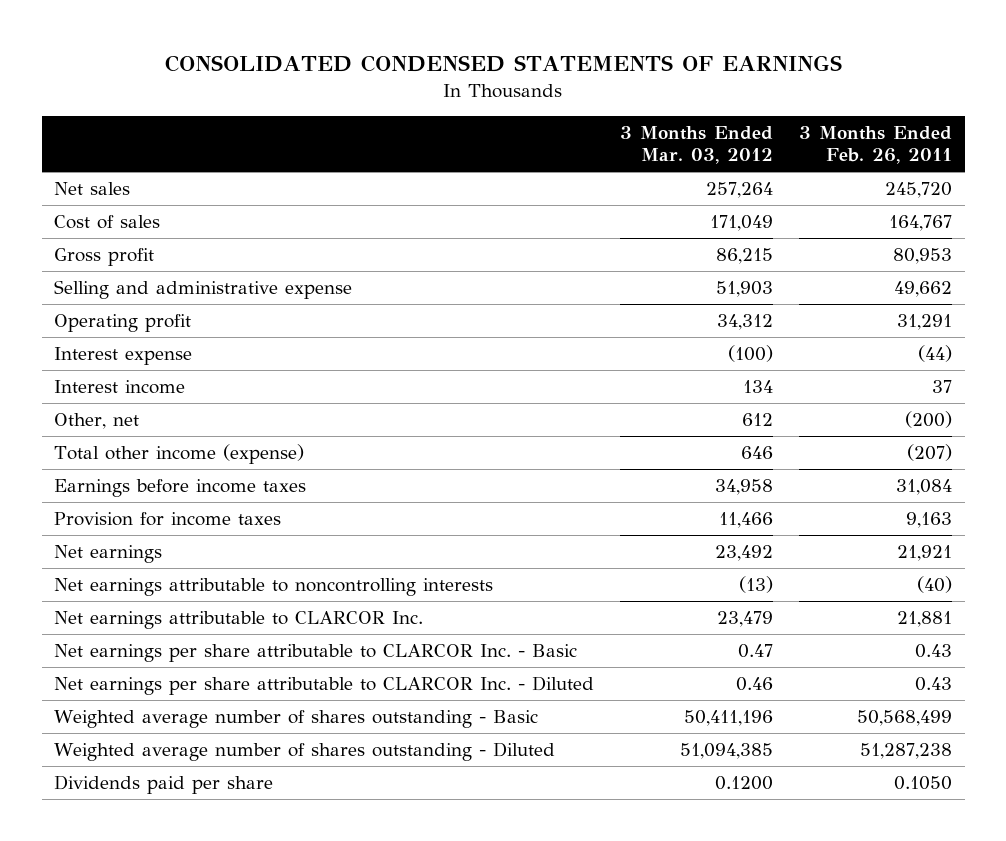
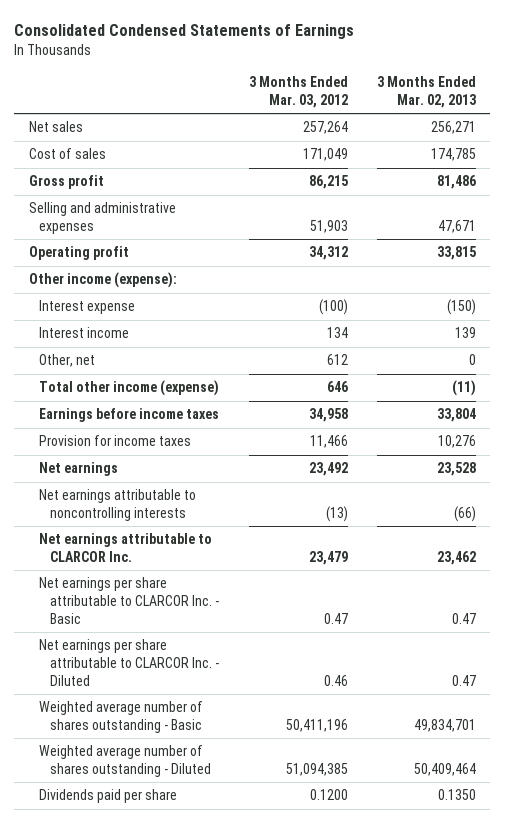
[165,55,843,73] CONSOLIDATED CONDENSED STATEMENTS OF EARNINGS -> [14,23,355,39] Consolidated Condensed Statements of Earnings
[798,126,952,165] 3 Months Ended Feb. 26, 2011 -> none
none -> [376,76,476,108] 3 Months Ended Mar. 02, 2013
[54,280,353,300] Selling and administrative expense -> [28,202,176,235] Selling and administrative expenses
none -> [28,272,177,289] Other income (expense):

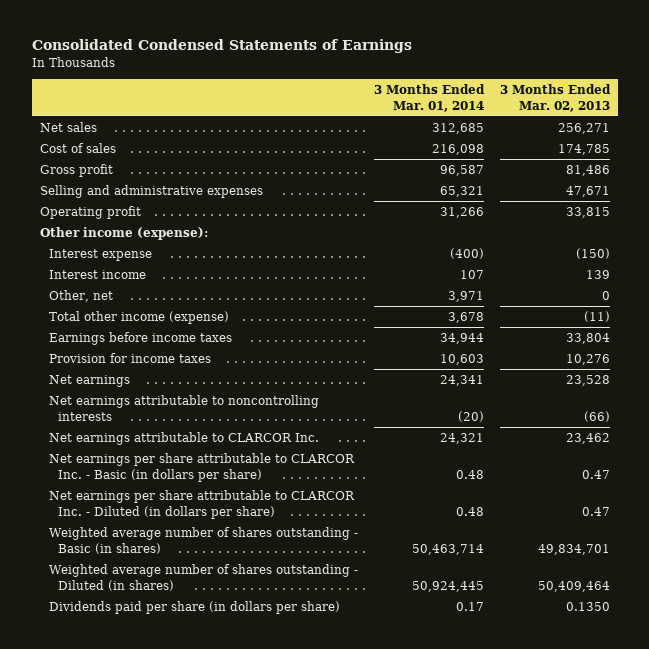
[248,76,348,108] 3 Months Ended Mar. 03, 2012 -> none
none -> [373,83,485,112] 3 Months Ended Mar. 01, 2014
[39,577,219,624] Net earnings per share attributable to CLARCOR Inc. - Basic -> [48,453,355,482] Net earnings per share attributable to CLARCOR Inc. - Basic (in dollars per share)
[39,639,219,686] Net earnings per share attributable to CLARCOR Inc. - Diluted -> [48,490,355,519] Net earnings per share attributable to CLARCOR Inc. - Diluted (in dollars per share)
[39,701,204,734] Weighted average number of shares outstanding - Basic -> [48,527,358,554] Weighted average number of shares outstanding - Basic (in shares)
[39,745,211,778] Weighted average number of shares outstanding - Diluted -> [48,564,358,591] Weighted average number of shares outstanding - Diluted (in shares)
[39,789,178,804] Dividends paid per share -> [48,601,340,615] Dividends paid per share (in dollars per share)

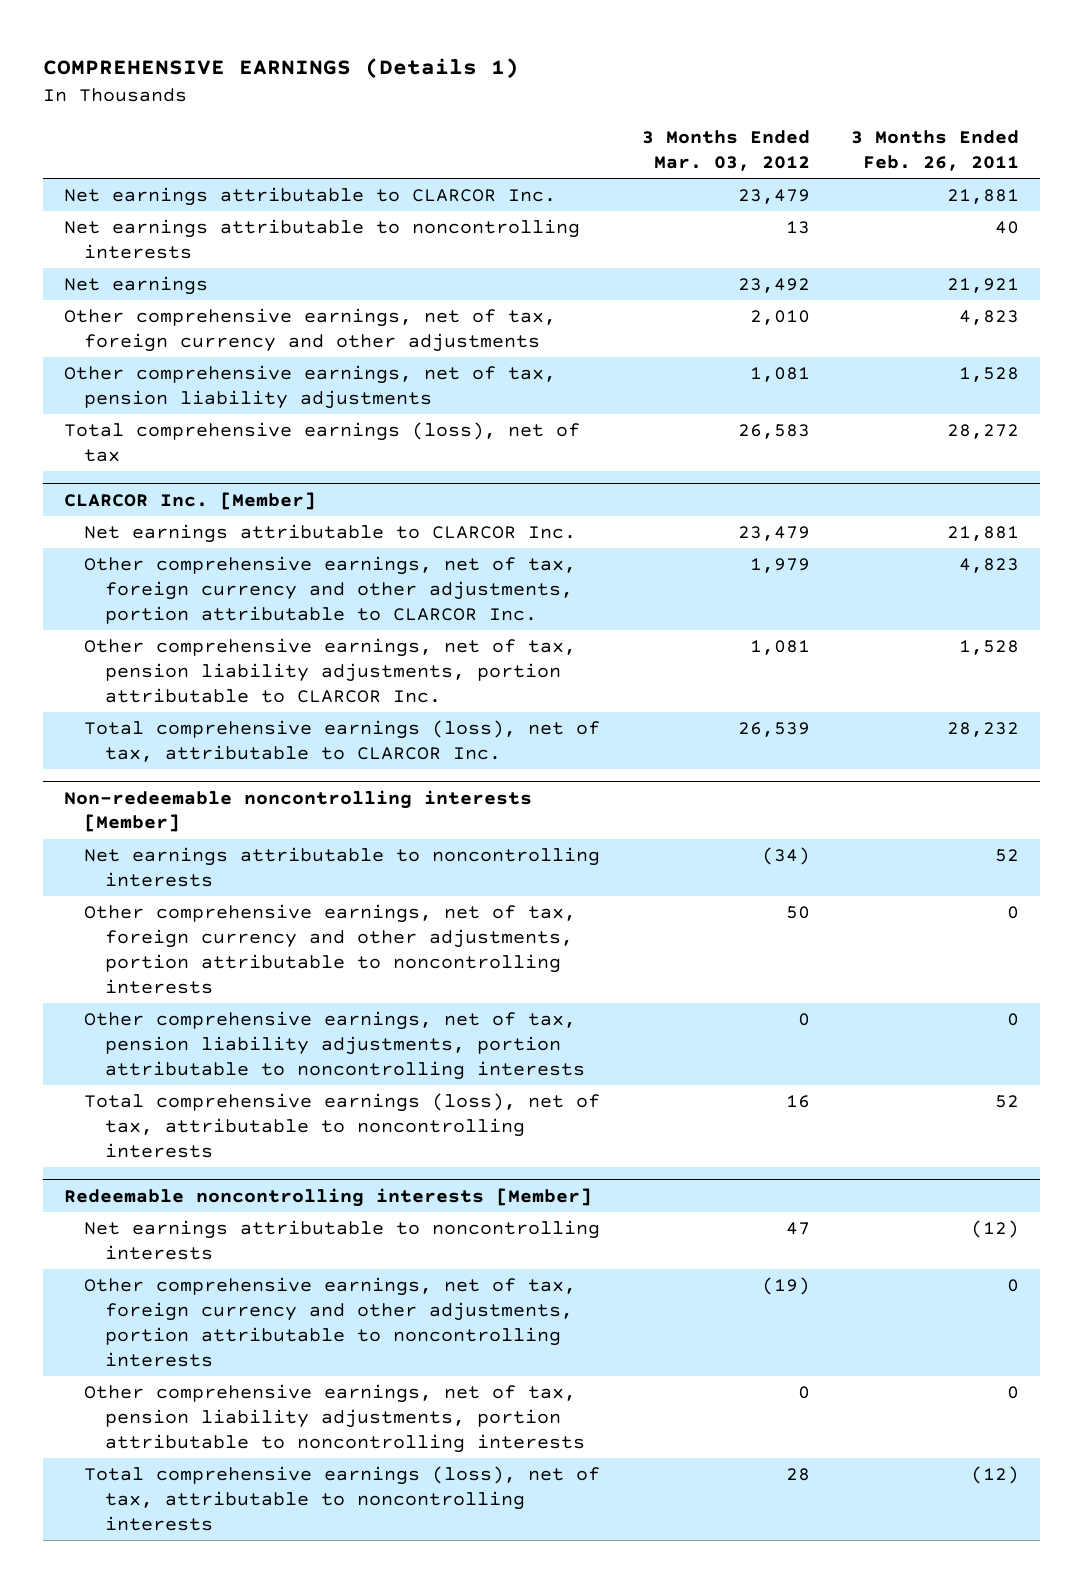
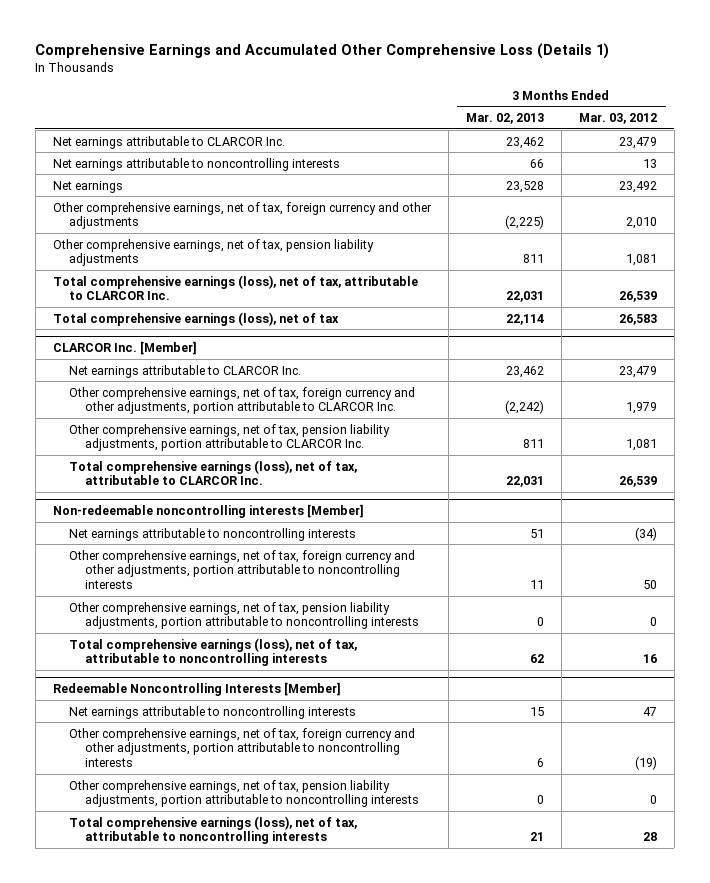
[43,58,520,80] COMPREHENSIVE EARNINGS (Details 1) -> [35,42,610,59] Comprehensive Earnings and Accumulated Other Comprehensive Loss (Details 1)
[851,130,1020,172] 3 Months Ended Feb. 26, 2011 -> none
none -> [465,112,544,124] Mar. 02, 2013
none -> [52,274,418,301] Total comprehensive earnings (loss), net of tax, attributable to CLARCOR Inc.
[63,1187,592,1207] Redeemable noncontrolling interests [Member] -> [52,682,341,697] Redeemable Noncontrolling Interests [Member]

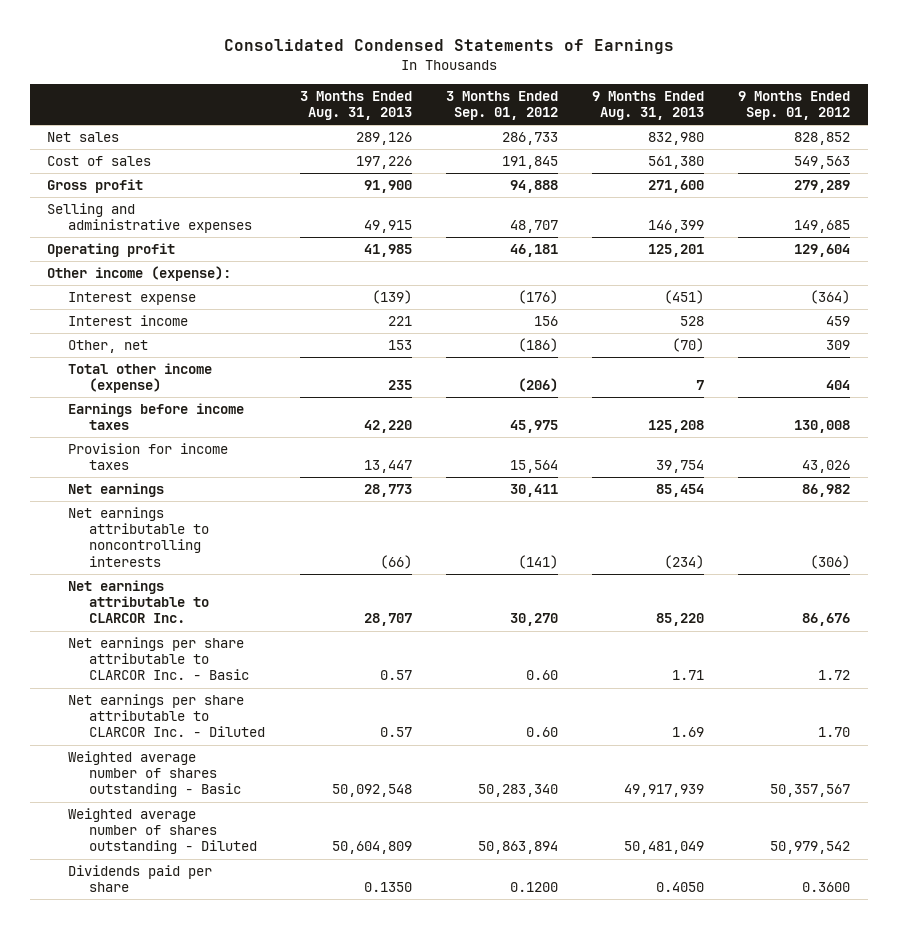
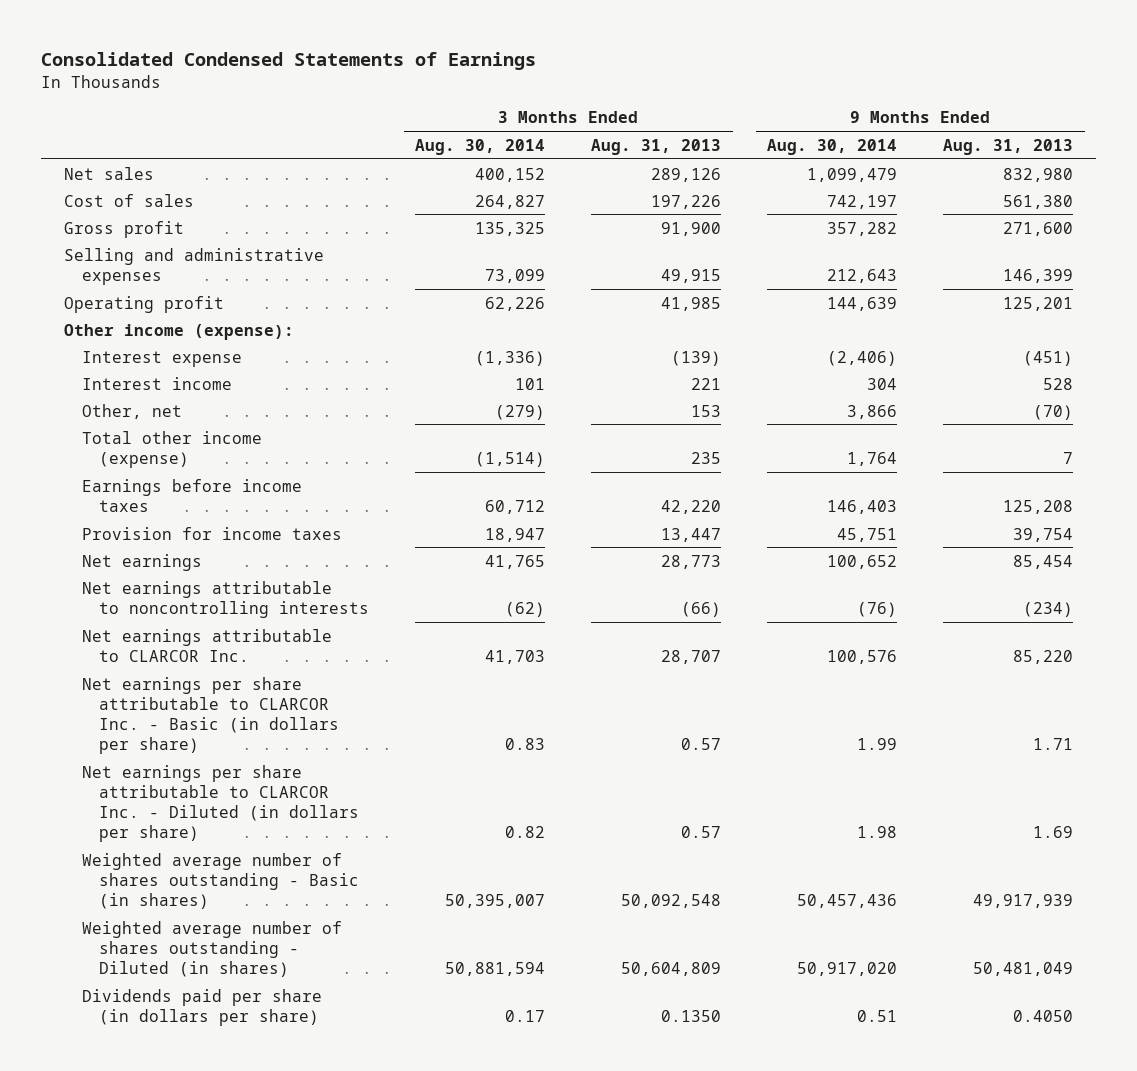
[445,91,558,121] 3 Months Ended Sep. 01, 2012 -> none
[738,91,851,121] 9 Months Ended Sep. 01, 2012 -> none
none -> [415,138,546,155] Aug. 30, 2014
none -> [767,138,898,155] Aug. 30, 2014
[68,637,250,681] Net earnings per share attributable to CLARCOR Inc. - Basic -> [81,676,340,754] Net earnings per share attributable to CLARCOR Inc. - Basic (in dollars per share)
[68,694,266,738] Net earnings per share attributable to CLARCOR Inc. - Diluted -> [81,764,360,842] Net earnings per share attributable to CLARCOR Inc. - Diluted (in dollars per share)
[68,751,242,798] Weighted average number of shares outstanding - Basic -> [81,852,360,909] Weighted average number of shares outstanding - Basic (in shares)
[68,808,258,855] Weighted average number of shares outstanding - Diluted -> [81,920,342,977] Weighted average number of shares outstanding - Diluted (in shares)
[68,865,213,893] Dividends paid per share -> [81,988,322,1026] Dividends paid per share (in dollars per share)

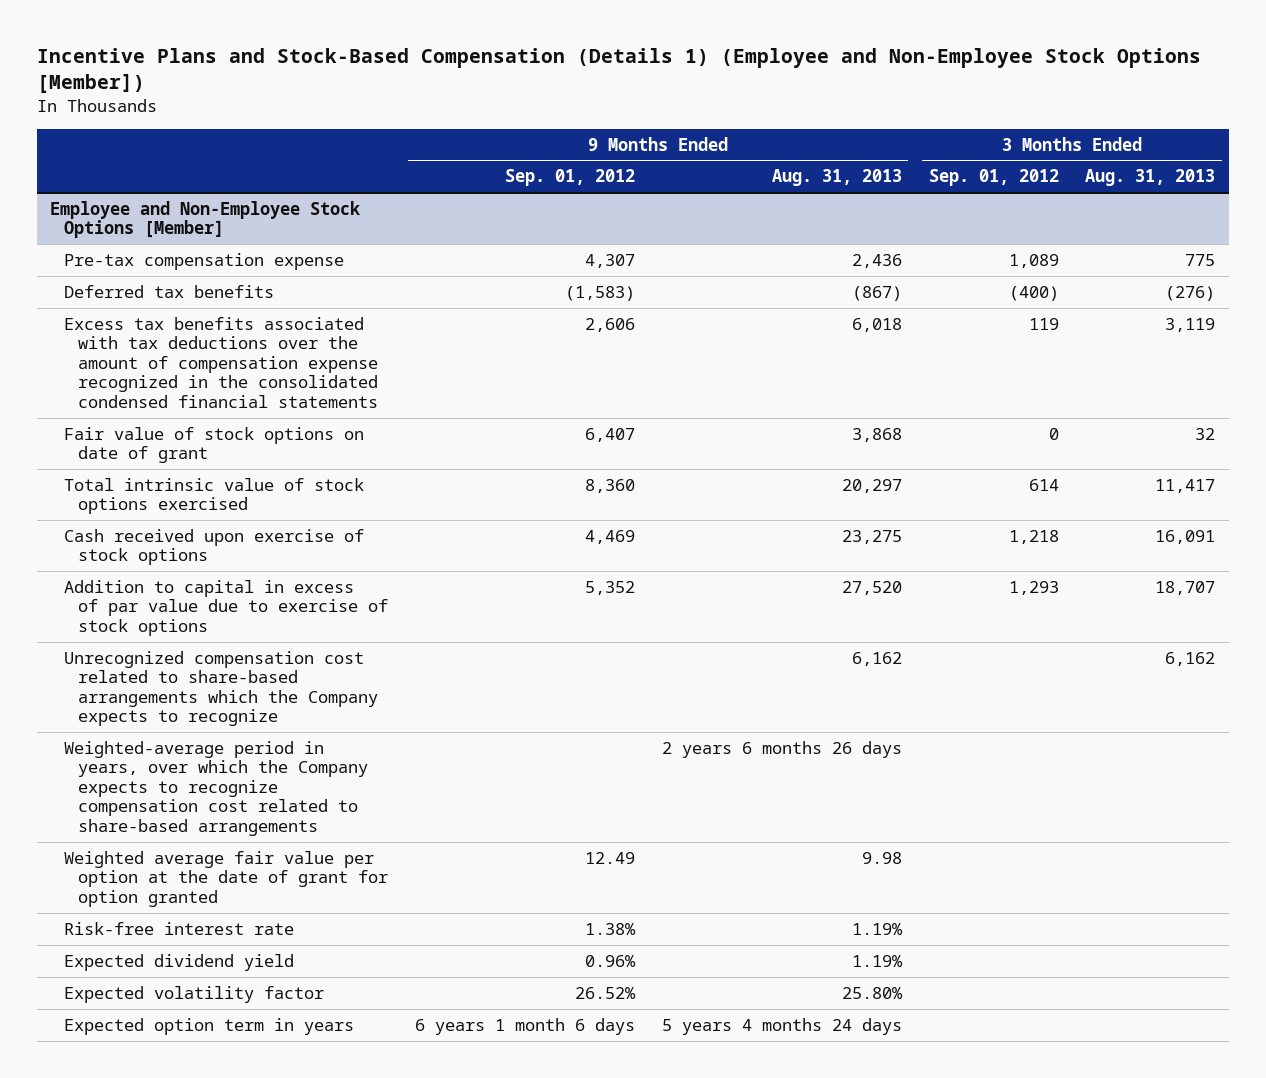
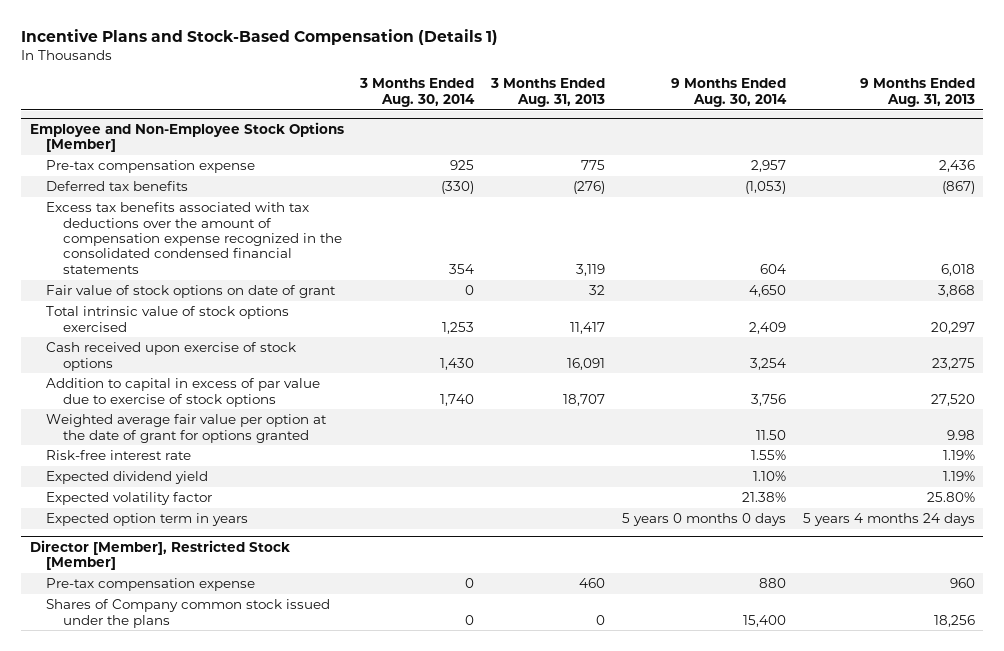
[36,47,1201,94] Incentive Plans and Stock-Based Compensation (Details 1) (Employee and Non-Employee Stock Options [Member]) -> [21,28,499,45] Incentive Plans and Stock-Based Compensation (Details 1)
[504,169,635,187] Sep. 01, 2012 -> none
[928,169,1059,187] Sep. 01, 2012 -> none
none -> [359,78,476,107] 3 Months Ended Aug. 30, 2014
none -> [670,78,787,107] 9 Months Ended Aug. 30, 2014
[63,650,378,727] Unrecognized compensation cost related to share-based arrangements which the Company expects to recognize -> none
[63,740,368,836] Weighted-average period in years, over which the Company expects to recognize compensation cost related to share-based arrangements -> none
[63,850,388,907] Weighted average fair value per option at the date of grant for option granted -> [46,414,328,443] Weighted average fair value per option at the date of grant for options granted
none -> [29,539,290,571] Director [Member], Restricted Stock [Member]
none -> [46,578,256,592] Pre-tax compensation expense
none -> [46,599,331,628] Shares of Company common stock issued under the plans

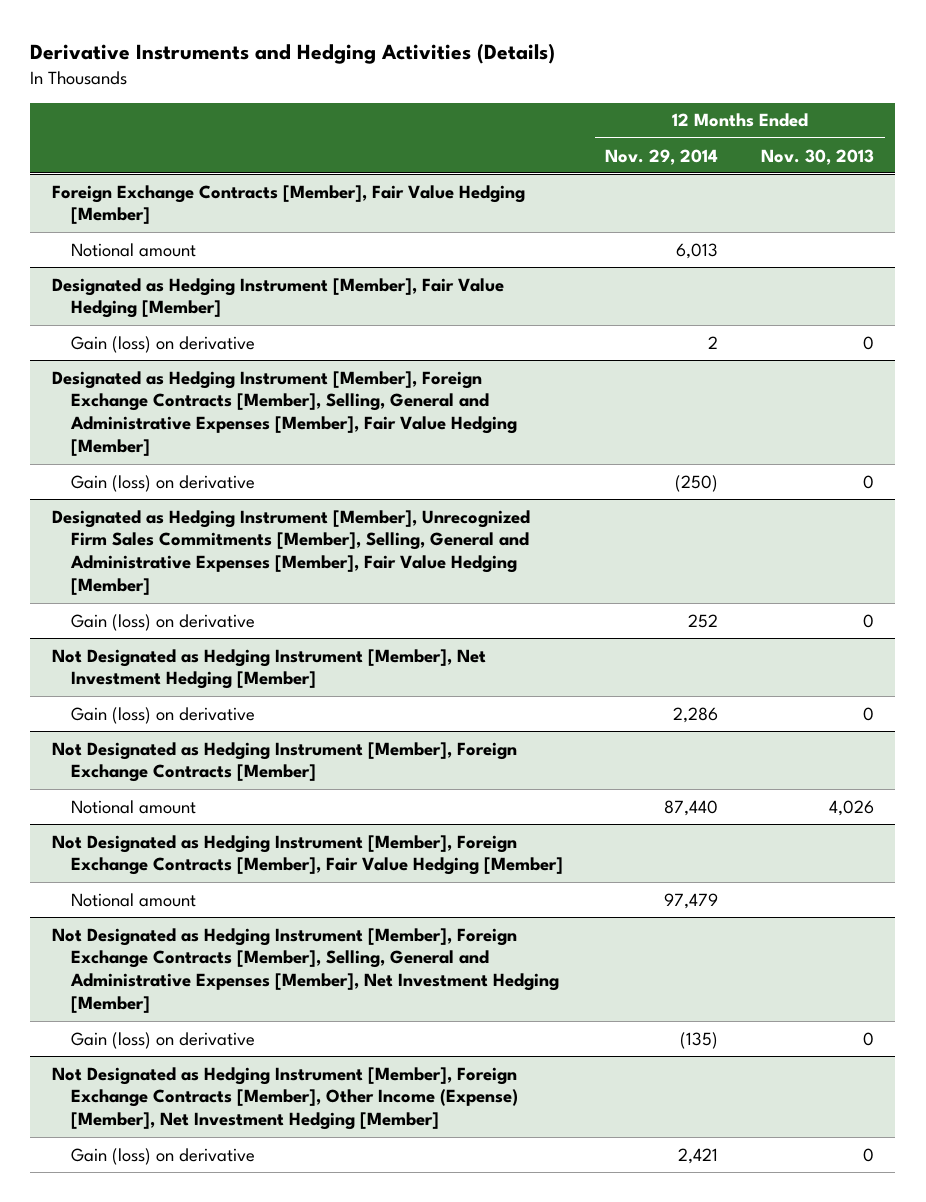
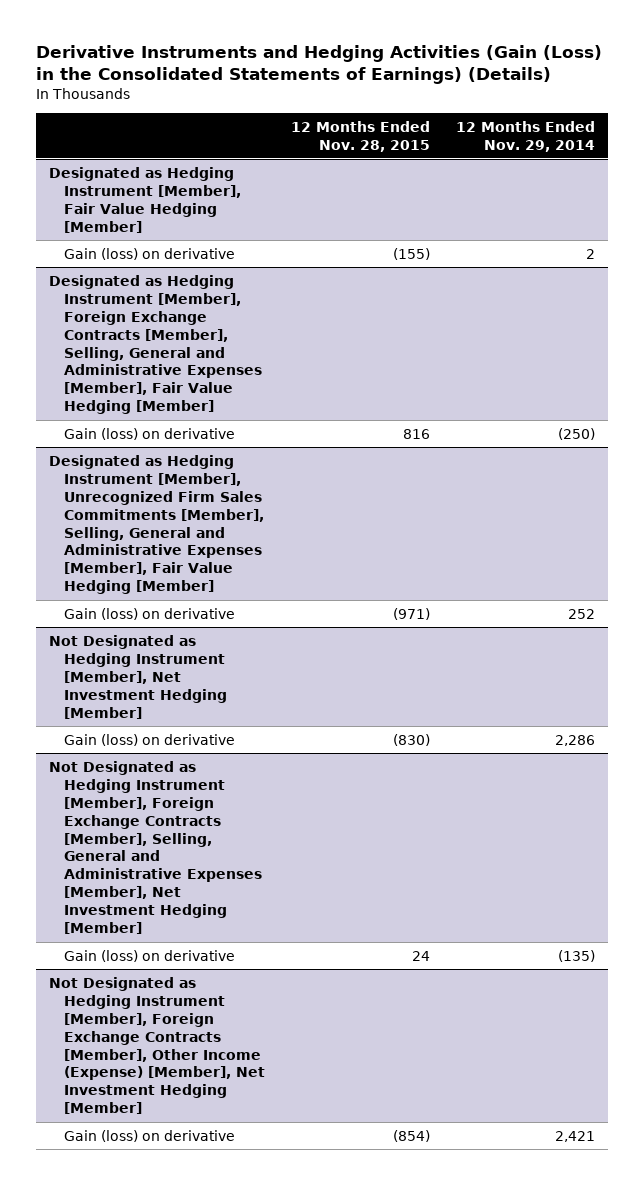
[30,43,556,65] Derivative Instruments and Hedging Activities (Details) -> [35,44,602,84] Derivative Instruments and Hedging Activities (Gain (Loss) in the Consolidated Statements of Earnings) (Details)
[761,148,875,165] Nov. 30, 2013 -> none
none -> [291,120,431,152] 12 Months Ended Nov. 28, 2015
[51,184,525,225] Foreign Exchange Contracts [Member], Fair Value Hedging [Member] -> none
[70,242,196,257] Notional amount -> none
[51,741,517,783] Not Designated as Hedging Instrument [Member], Foreign Exchange Contracts [Member] -> none
[70,799,196,814] Notional amount -> none
[51,834,563,876] Not Designated as Hedging Instrument [Member], Foreign Exchange Contracts [Member], Fair Value Hedging [Member] -> none
[70,892,196,907] Notional amount -> none

